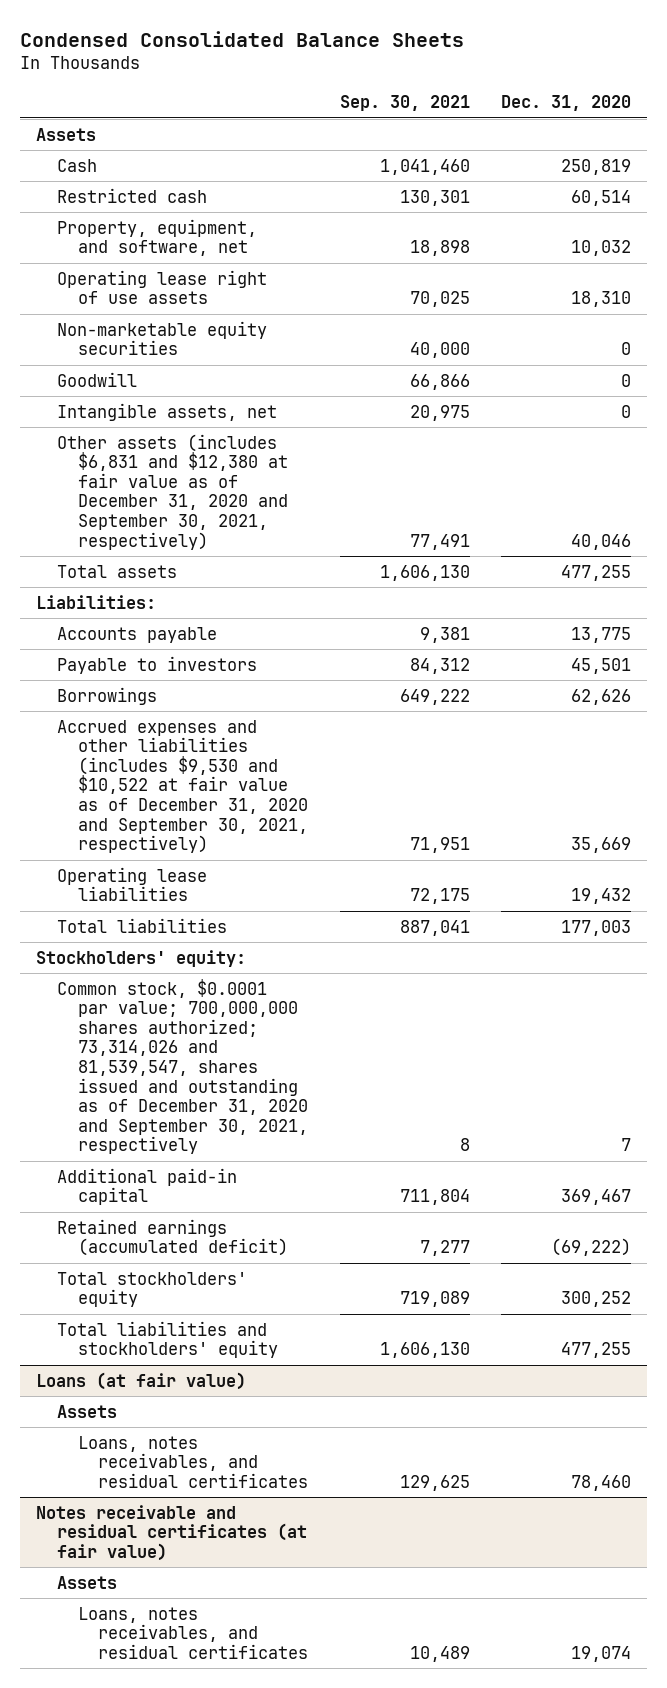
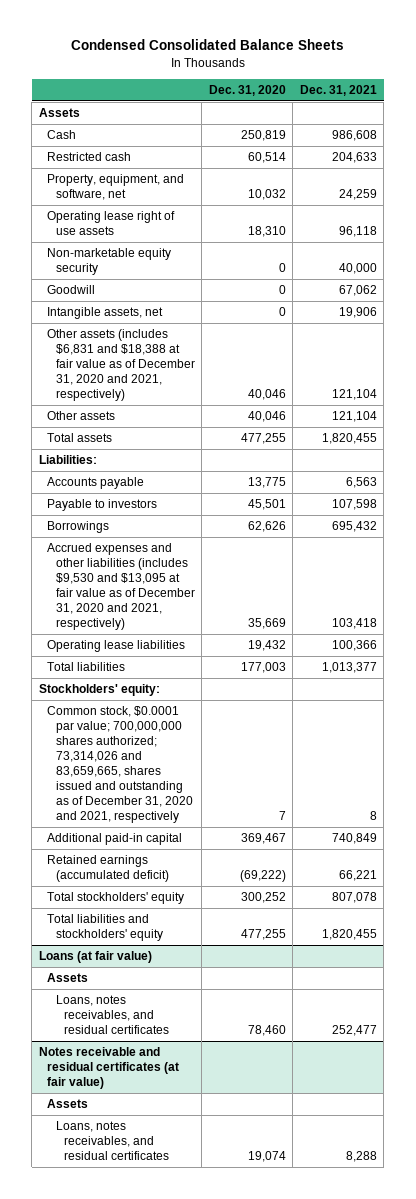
[339,95,470,112] Sep. 30, 2021 -> none
none -> [299,84,377,96] Dec. 31, 2021
[56,320,267,356] Non-marketable equity securities -> [47,248,172,276] Non-marketable equity security
[56,433,288,550] Other assets (includes $6,831 and $12,380 at fair value as of December 31, 2020 and September 30, 2021, respectively) -> [47,329,195,401] Other assets (includes $6,831 and $18,388 at fair value as of December 31, 2020 and 2021, respectively)
none -> [47,411,116,421] Other assets
[56,719,308,854] Accrued expenses and other liabilities (includes $9,530 and $10,522 at fair value as of December 31, 2020 and September 30, 2021, respectively) -> [47,543,195,630] Accrued expenses and other liabilities (includes $9,530 and $13,095 at fair value as of December 31, 2020 and 2021, respectively)
[56,978,308,1155] Common stock, $0.0001 par value; 700,000,000 shares authorized; 73,314,026 and 81,539,547, shares issued and outstanding as of December 31, 2020 and September 30, 2021, respectively -> [47,706,193,823] Common stock, $0.0001 par value; 700,000,000 shares authorized; 73,314,026 and 83,659,665, shares issued and outstanding as of December 31, 2020 and 2021, respectively

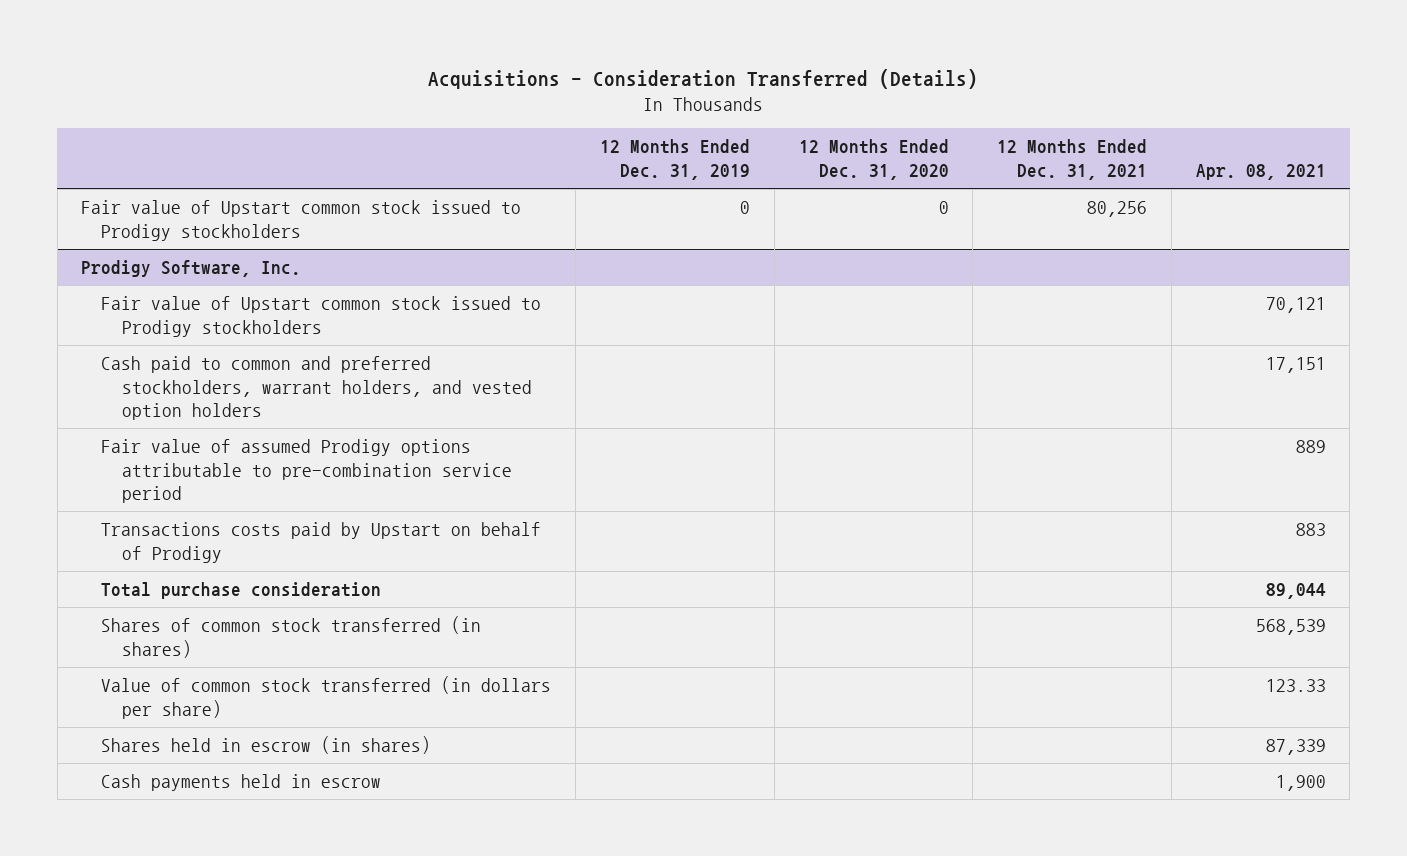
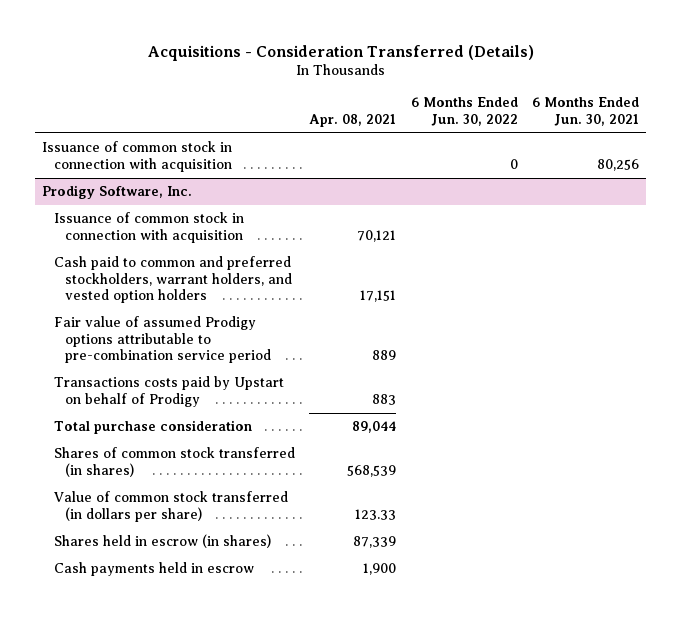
[599,139,750,180] 12 Months Ended Dec. 31, 2019 -> none
[798,139,949,180] 12 Months Ended Dec. 31, 2020 -> none
[997,139,1148,180] 12 Months Ended Dec. 31, 2021 -> none
none -> [410,97,518,126] 6 Months Ended Jun. 30, 2022
none -> [531,97,639,126] 6 Months Ended Jun. 30, 2021
[81,199,522,241] Fair value of Upstart common stock issued to Prodigy stockholders -> [42,141,233,172] Issuance of common stock in connection with acquisition
[101,295,542,337] Fair value of Upstart common stock issued to Prodigy stockholders -> [53,212,244,243] Issuance of common stock in connection with acquisition

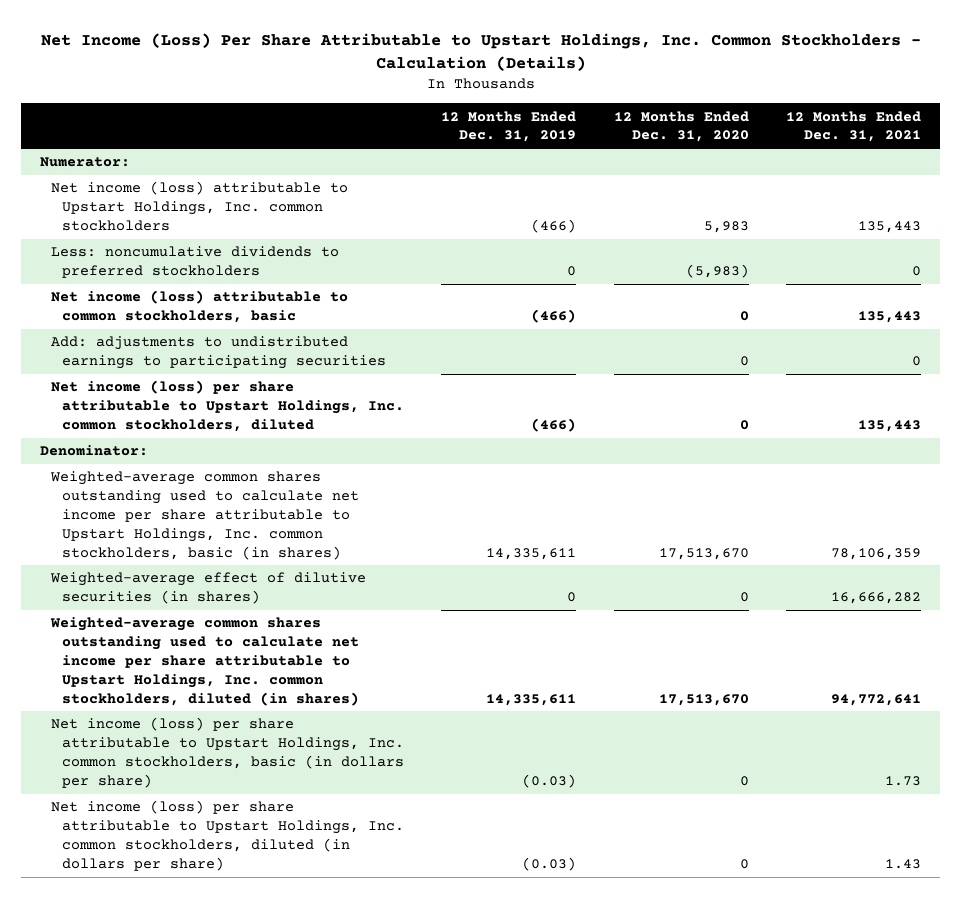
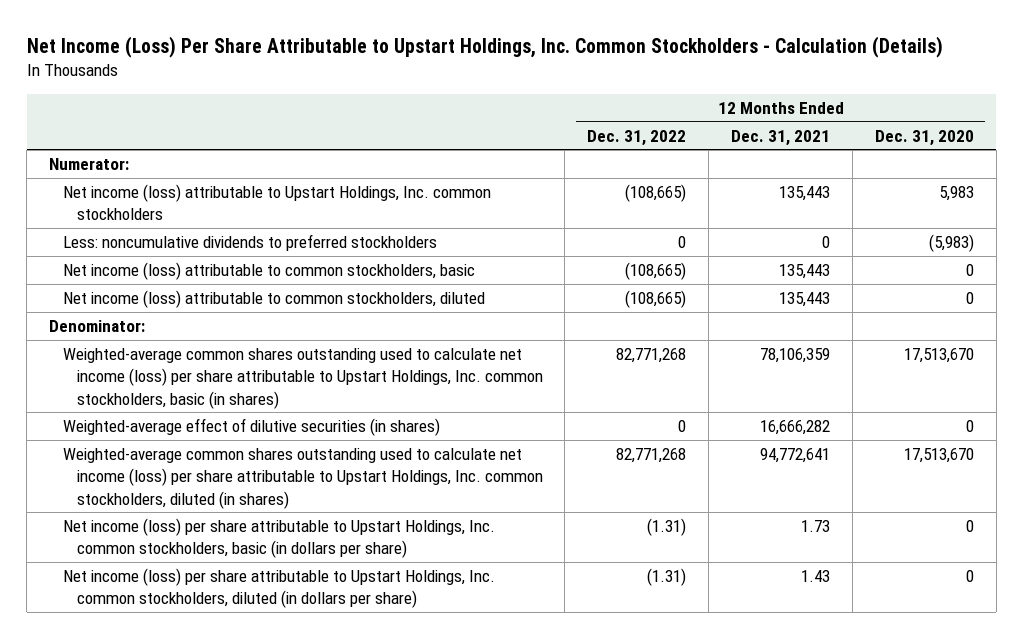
[441,110,577,143] 12 Months Ended Dec. 31, 2019 -> none
none -> [587,129,687,146] Dec. 31, 2022
[50,336,386,370] Add: adjustments to undistributed earnings to participating securities -> none
[50,380,404,433] Net income (loss) per share attributable to Upstart Holdings, Inc. common stockholders, diluted -> [62,290,485,309] Net income (loss) attributable to common stockholders, diluted
[49,471,359,560] Weighted-average common shares outstanding used to calculate net income per share attributable to Upstart Holdings, Inc. common stockholders, basic (in shares) -> [62,348,543,409] Weighted-average common shares outstanding used to calculate net income (loss) per share attributable to Upstart Holdings, Inc. common stockholders, basic (in shares)
[49,617,359,706] Weighted-average common shares outstanding used to calculate net income per share attributable to Upstart Holdings, Inc. common stockholders, diluted (in shares) -> [62,448,543,509] Weighted-average common shares outstanding used to calculate net income (loss) per share attributable to Upstart Holdings, Inc. common stockholders, diluted (in shares)

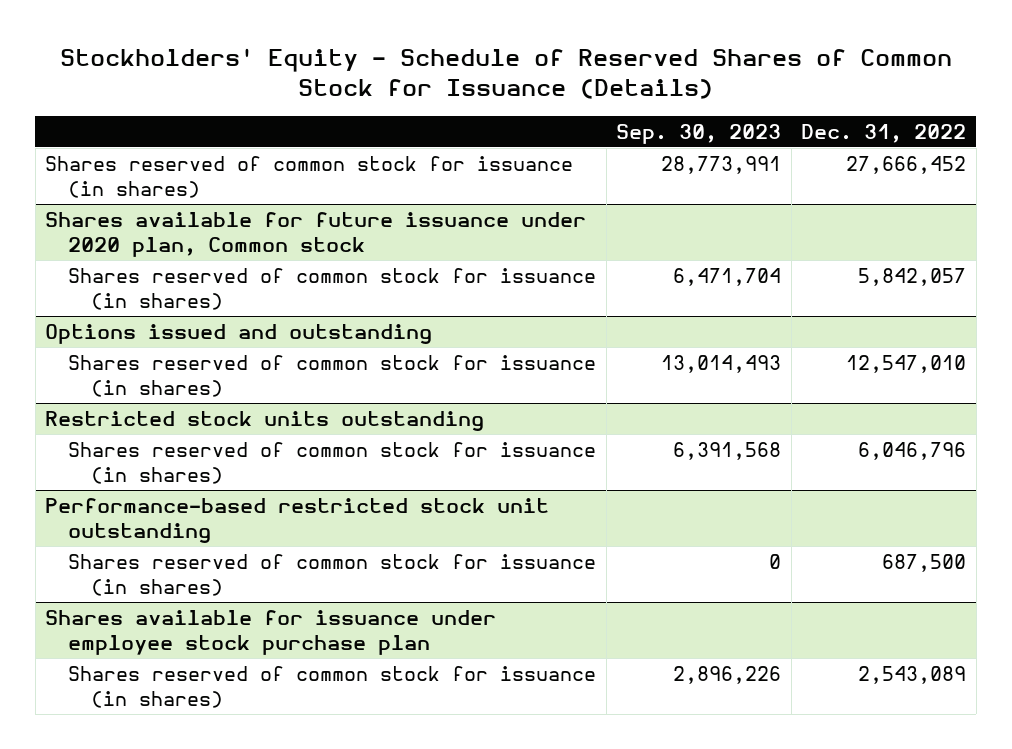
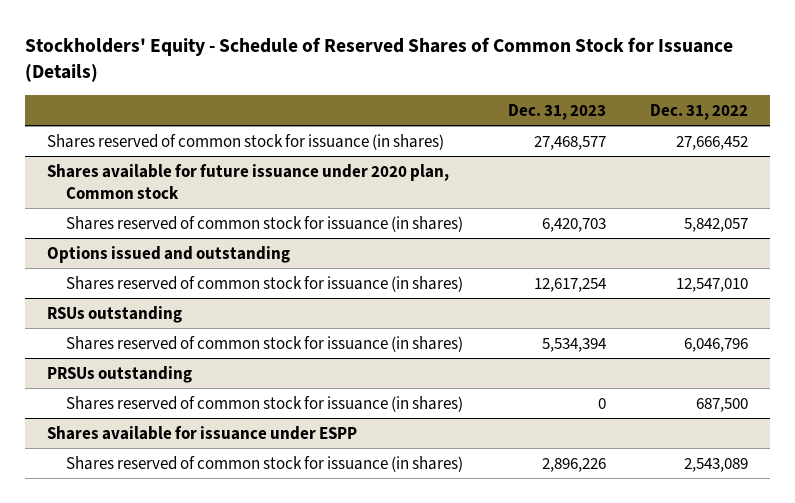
[616,123,782,144] Sep. 30, 2023 -> none
none -> [507,103,606,120] Dec. 31, 2023
[45,411,485,432] Restricted stock units outstanding -> [47,305,183,323] RSUs outstanding
[45,498,550,543] Performance-based restricted stock unit outstanding -> [47,365,193,383] PRSUs outstanding
[45,610,497,655] Shares available for issuance under employee stock purchase plan -> [47,425,358,440] Shares available for issuance under ESPP

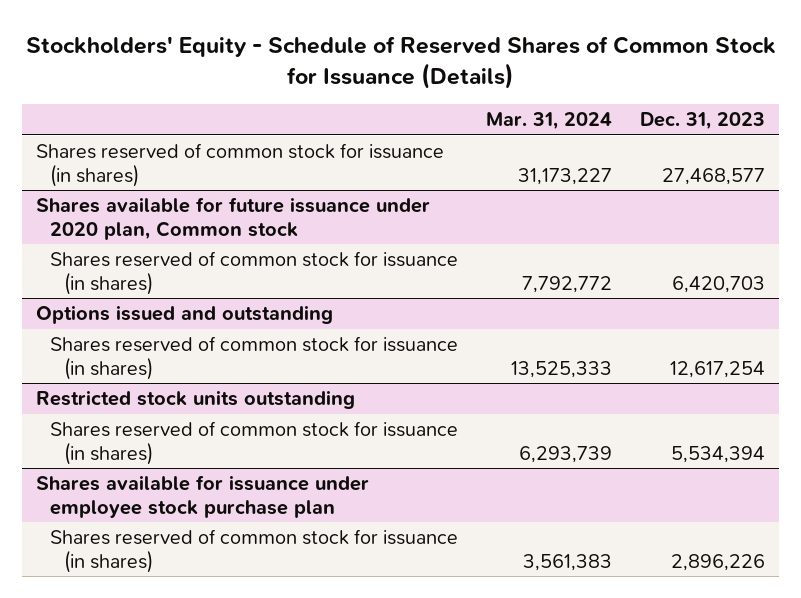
[650,103,749,120] Dec. 31, 2022 -> none
none -> [486,112,613,131] Mar. 31, 2024
[47,305,183,323] RSUs outstanding -> [36,390,356,410] Restricted stock units outstanding
[47,365,193,383] PRSUs outstanding -> none
[66,395,464,412] Shares reserved of common stock for issuance (in shares) -> none
[47,425,358,440] Shares available for issuance under ESPP -> [36,475,370,518] Shares available for issuance under employee stock purchase plan

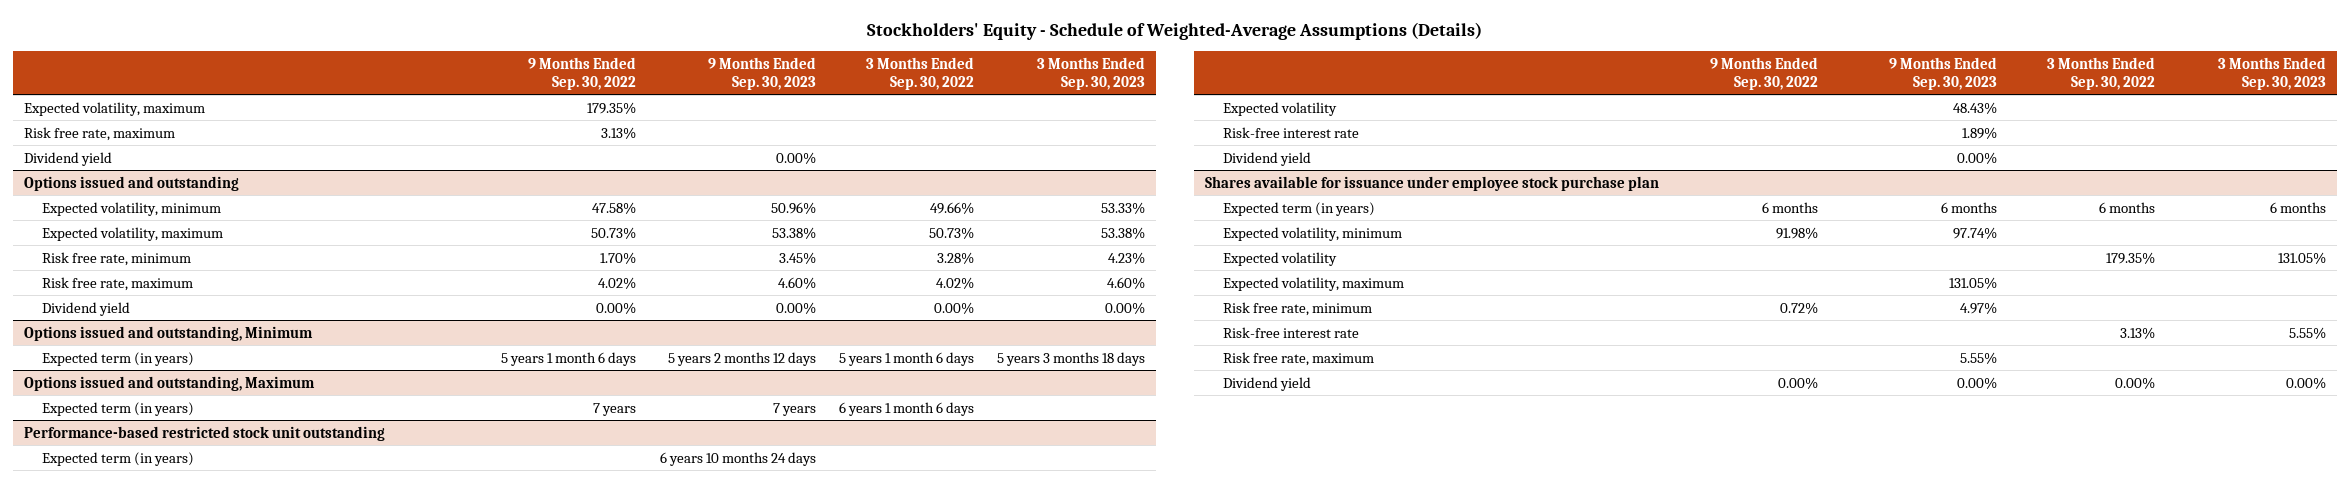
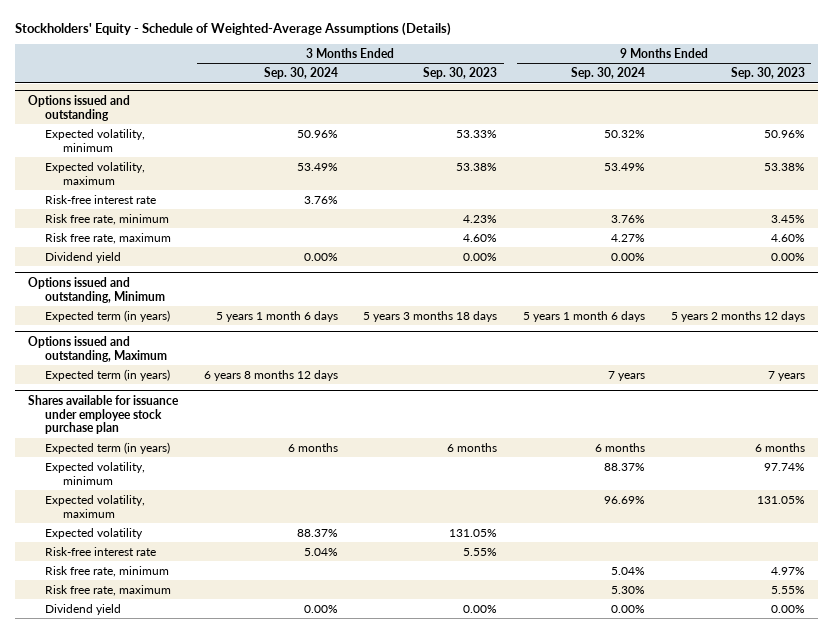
[528,56,637,90] 9 Months Ended Sep. 30, 2022 -> none
[865,56,974,90] 3 Months Ended Sep. 30, 2022 -> none
none -> [263,67,338,80] Sep. 30, 2024
none -> [570,67,645,80] Sep. 30, 2024
[24,101,206,116] Expected volatility, maximum -> none
[24,126,176,141] Risk free rate, maximum -> none
[24,151,113,166] Dividend yield -> none
none -> [45,194,157,204] Risk-free interest rate
[24,425,386,441] Performance-based restricted stock unit outstanding -> none
[41,451,194,466] Expected term (in years) -> none
[1222,101,1337,116] Expected volatility -> none
[1222,126,1359,138] Risk-free interest rate -> none
[1222,151,1311,166] Dividend yield -> none
[1222,251,1337,266] Expected volatility -> [45,527,144,539] Expected volatility
[1222,301,1372,316] Risk free rate, minimum -> [45,565,170,577] Risk free rate, minimum

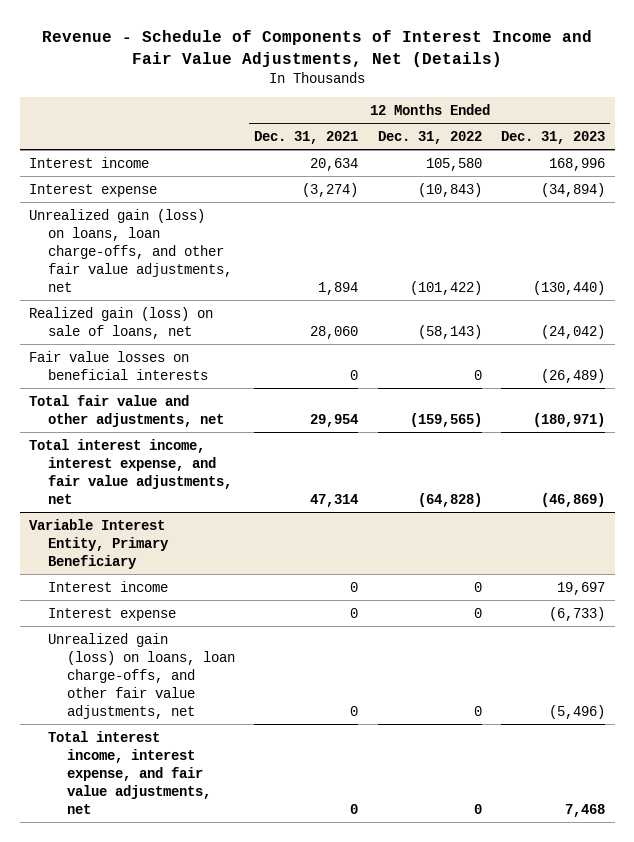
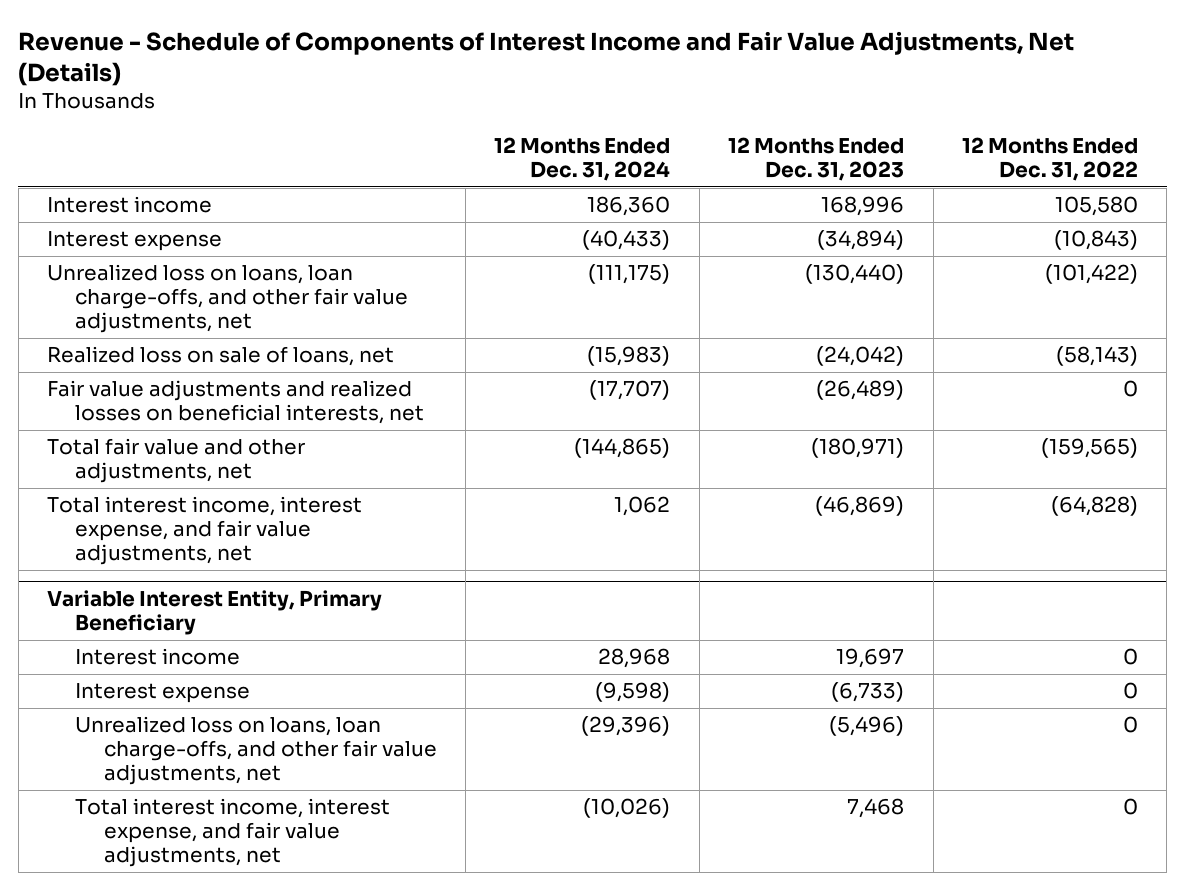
[254,130,359,144] Dec. 31, 2021 -> none
none -> [494,137,671,182] 12 Months Ended Dec. 31, 2024
[29,208,233,292] Unrealized gain (loss) on loans, loan charge-offs, and other fair value adjustments, net -> [47,264,409,334] Unrealized loss on loans, loan charge-offs, and other fair value adjustments, net
[29,306,214,339] Realized gain (loss) on sale of loans, net -> [47,346,395,367] Realized loss on sale of loans, net
[29,350,209,380] Fair value losses on beneficial interests -> [47,380,425,425] Fair value adjustments and realized losses on beneficial interests, net
[48,632,235,719] Unrealized gain (loss) on loans, loan charge-offs, and other fair value adjustments, net -> [75,716,437,786] Unrealized loss on loans, loan charge-offs, and other fair value adjustments, net

